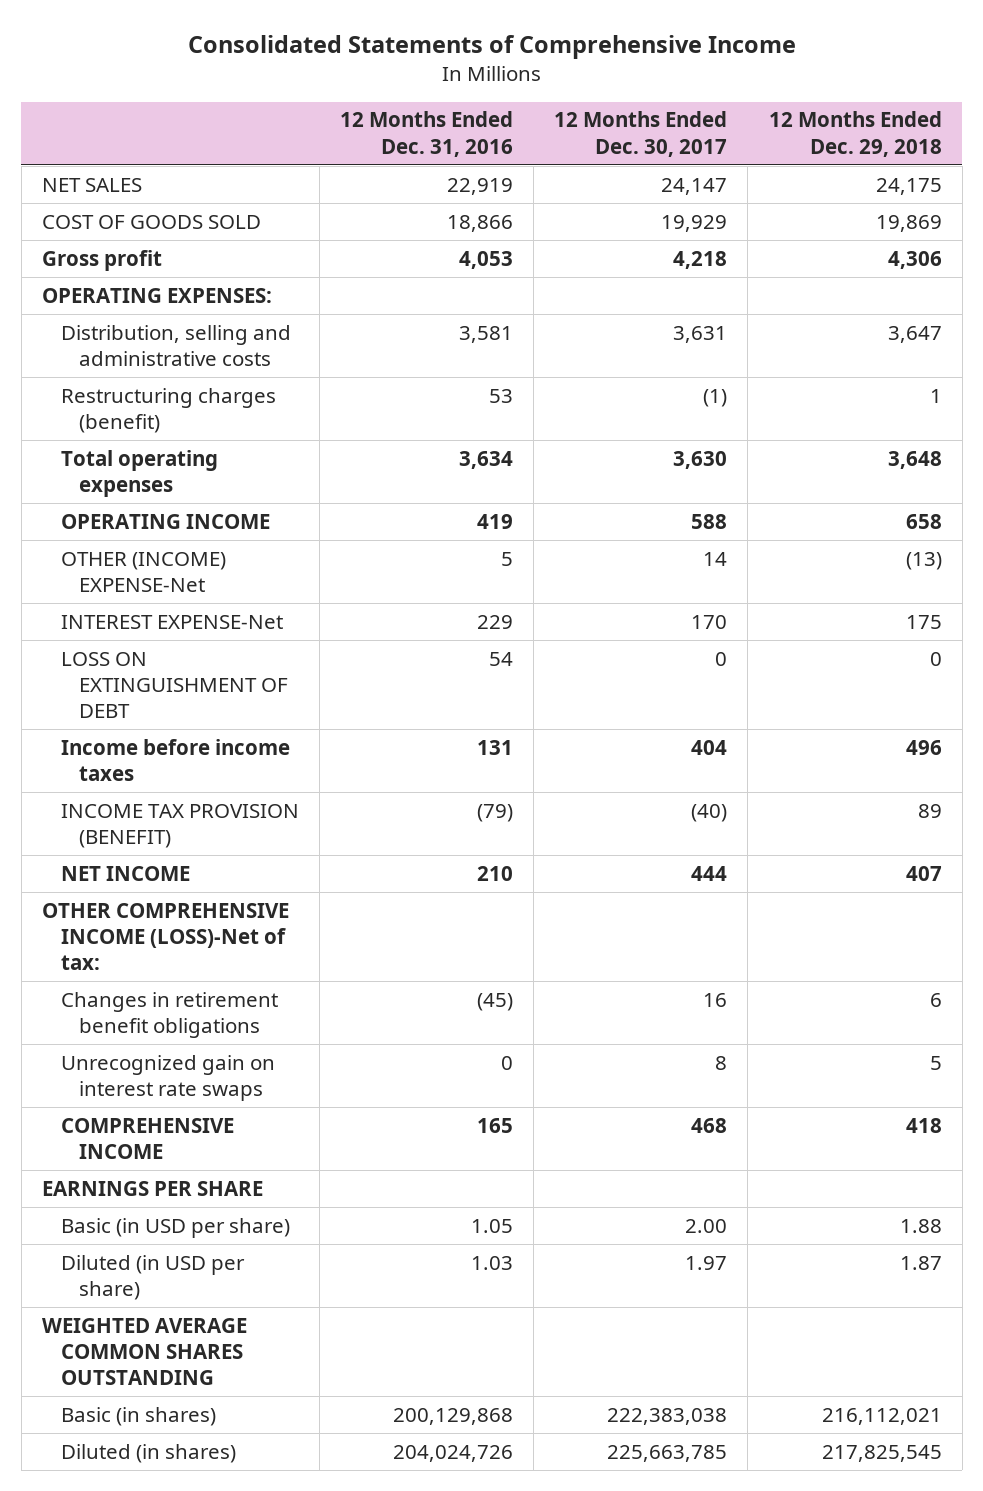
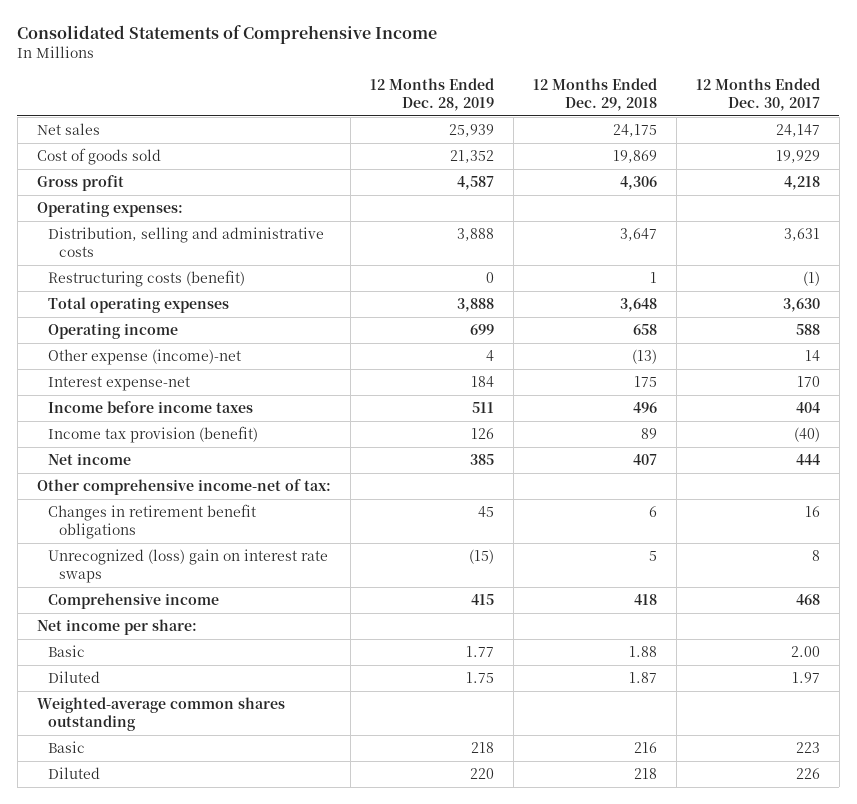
[339,111,513,157] 12 Months Ended Dec. 31, 2016 -> none
none -> [369,78,494,112] 12 Months Ended Dec. 28, 2019
[41,177,142,192] NET SALES -> [36,122,100,135] Net sales
[41,214,261,229] COST OF GOODS SOLD -> [36,147,161,165] Cost of goods sold
[41,287,272,303] OPERATING EXPENSES: -> [36,200,183,217] Operating expenses:
[60,387,276,433] Restructuring charges (benefit) -> [48,269,246,287] Restructuring costs (benefit)
[60,651,289,719] LOSS ON EXTINGUISHMENT OF DEBT -> none
[60,513,270,529] OPERATING INCOME -> [48,322,179,339] Operating income
[60,551,226,592] OTHER (INCOME) EXPENSE-Net -> [48,348,242,365] Other expense (income)-net
[60,614,283,629] INTEREST EXPENSE-Net -> [48,375,191,391] Interest expense-net
[60,803,299,848] INCOME TAX PROVISION (BENEFIT) -> [48,425,259,443] Income tax provision (benefit)
[60,865,190,881] NET INCOME -> [48,452,132,465] Net income
[41,902,289,971] OTHER COMPREHENSIVE INCOME (LOSS)-Net of tax: -> [36,478,331,495] Other comprehensive income-net of tax:
[60,1054,275,1101] Unrecognized gain on interest rate swaps -> [48,548,329,583] Unrecognized (loss) gain on interest rate swaps
[60,1117,234,1159] COMPREHENSIVE INCOME -> [48,592,220,609] Comprehensive income
[41,1180,263,1196] EARNINGS PER SHARE -> [36,618,197,635] Net income per share:
[60,1217,290,1238] Basic (in USD per share) -> [48,644,86,657] Basic
[60,1254,245,1300] Diluted (in USD per share) -> [48,670,101,683] Diluted
[41,1317,247,1386] WEIGHTED AVERAGE COMMON SHARES OUTSTANDING -> [36,696,285,731] Weighted-average common shares outstanding
[60,1406,216,1426] Basic (in shares) -> [48,740,86,753] Basic
[607,1407,728,1425] 222,383,038 -> [795,741,820,753] 223
[821,1407,942,1425] 216,112,021 -> [633,741,657,753] 216
[60,1443,236,1463] Diluted (in shares) -> [48,766,101,779] Diluted
[607,1444,728,1462] 225,663,785 -> [795,767,820,779] 226
[821,1444,942,1462] 217,825,545 -> [633,767,657,779] 218

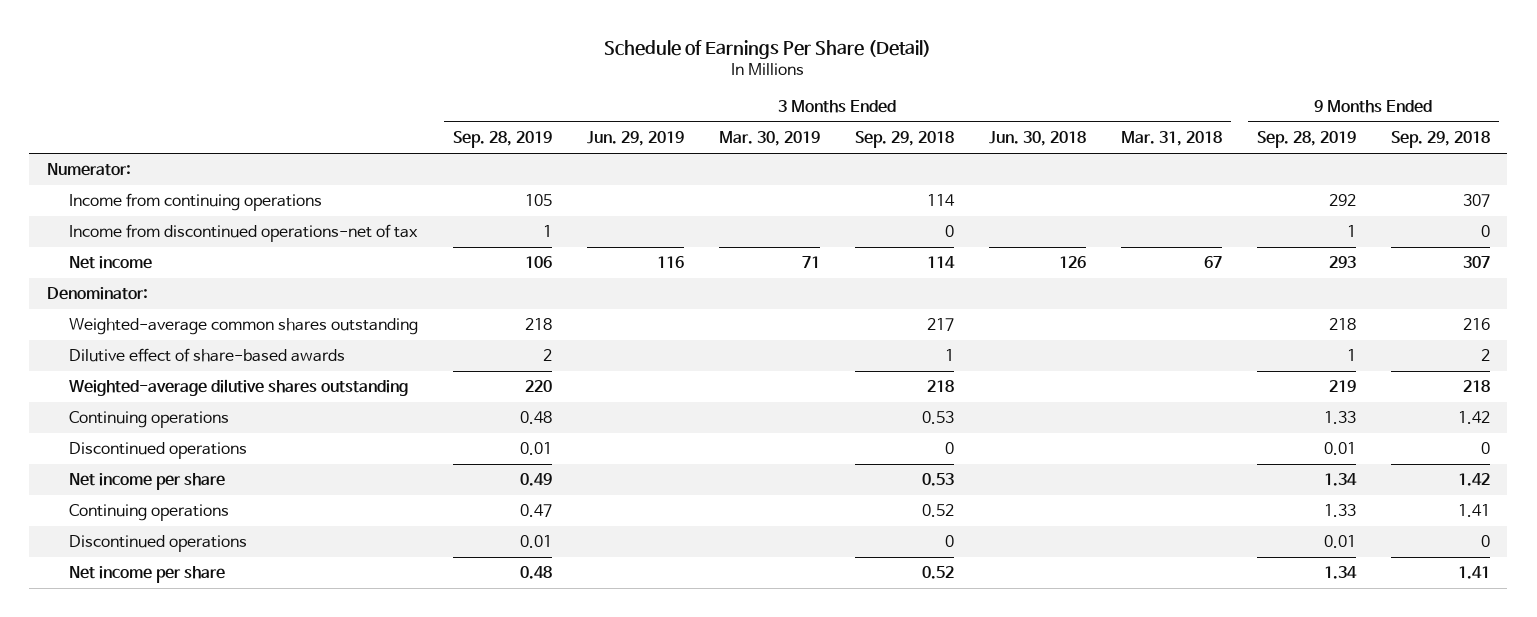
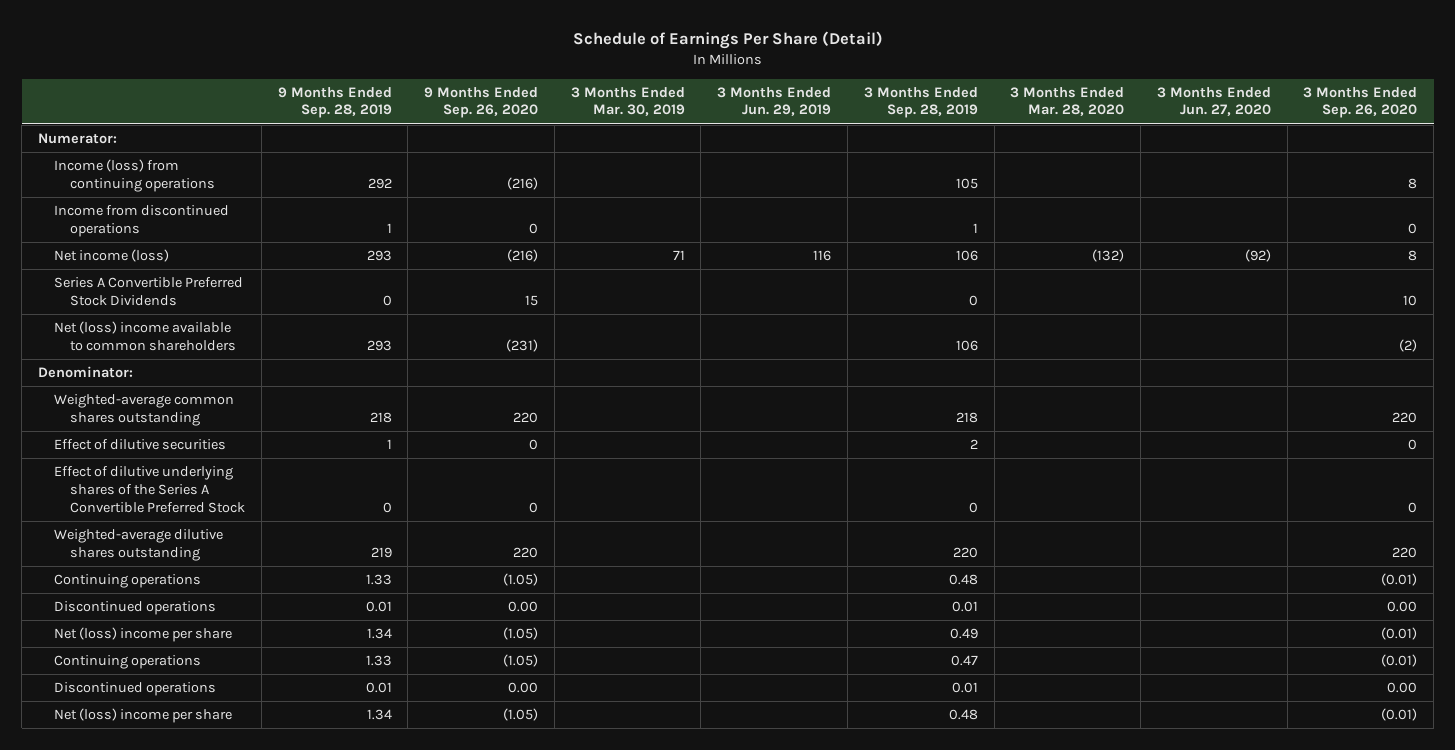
[854,131,954,149] Sep. 29, 2018 -> none
[988,131,1086,147] Jun. 30, 2018 -> none
[1120,131,1222,147] Mar. 31, 2018 -> none
[1390,131,1490,149] Sep. 29, 2018 -> none
none -> [424,86,539,119] 9 Months Ended Sep. 26, 2020
none -> [1010,86,1125,117] 3 Months Ended Mar. 28, 2020
none -> [1156,86,1271,117] 3 Months Ended Jun. 27, 2020
none -> [1303,86,1418,119] 3 Months Ended Sep. 26, 2020
[68,193,322,212] Income from continuing operations -> [54,159,216,192] Income (loss) from continuing operations
[68,224,418,243] Income from discontinued operations-net of tax -> [54,205,230,237] Income from discontinued operations
[68,256,152,270] Net income -> [54,249,170,263] Net income (loss)
none -> [54,277,244,306] Series A Convertible Preferred Stock Dividends
none -> [54,321,237,351] Net (loss) income available to common shareholders
[68,348,345,363] Dilutive effect of share-based awards -> [54,439,227,451] Effect of dilutive securities
none -> [54,466,246,513] Effect of dilutive underlying shares of the Series A Convertible Preferred Stock
[68,473,225,491] Net income per share -> [54,627,233,643] Net (loss) income per share
[68,566,225,584] Net income per share -> [54,708,233,724] Net (loss) income per share

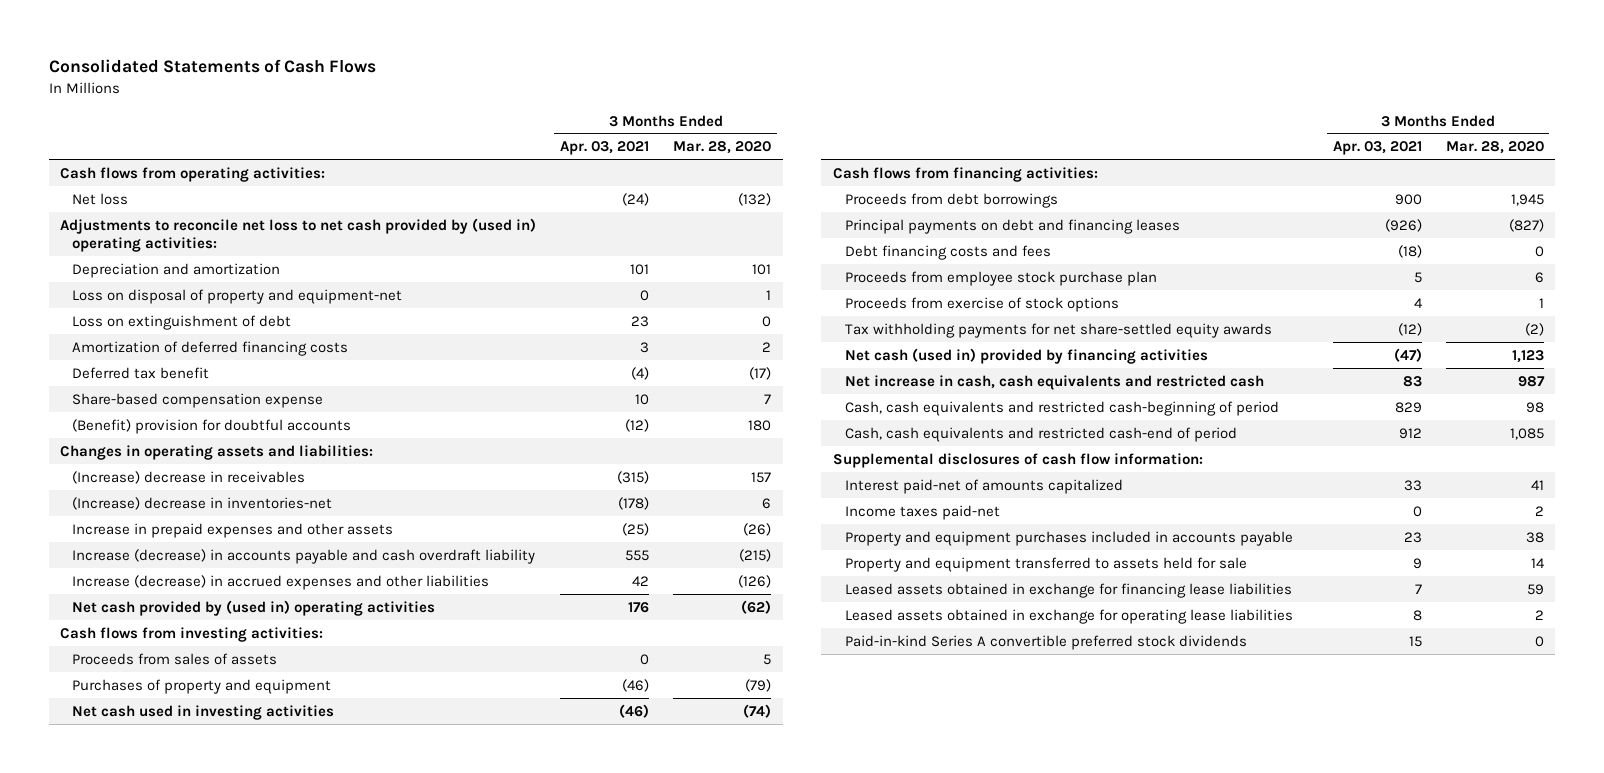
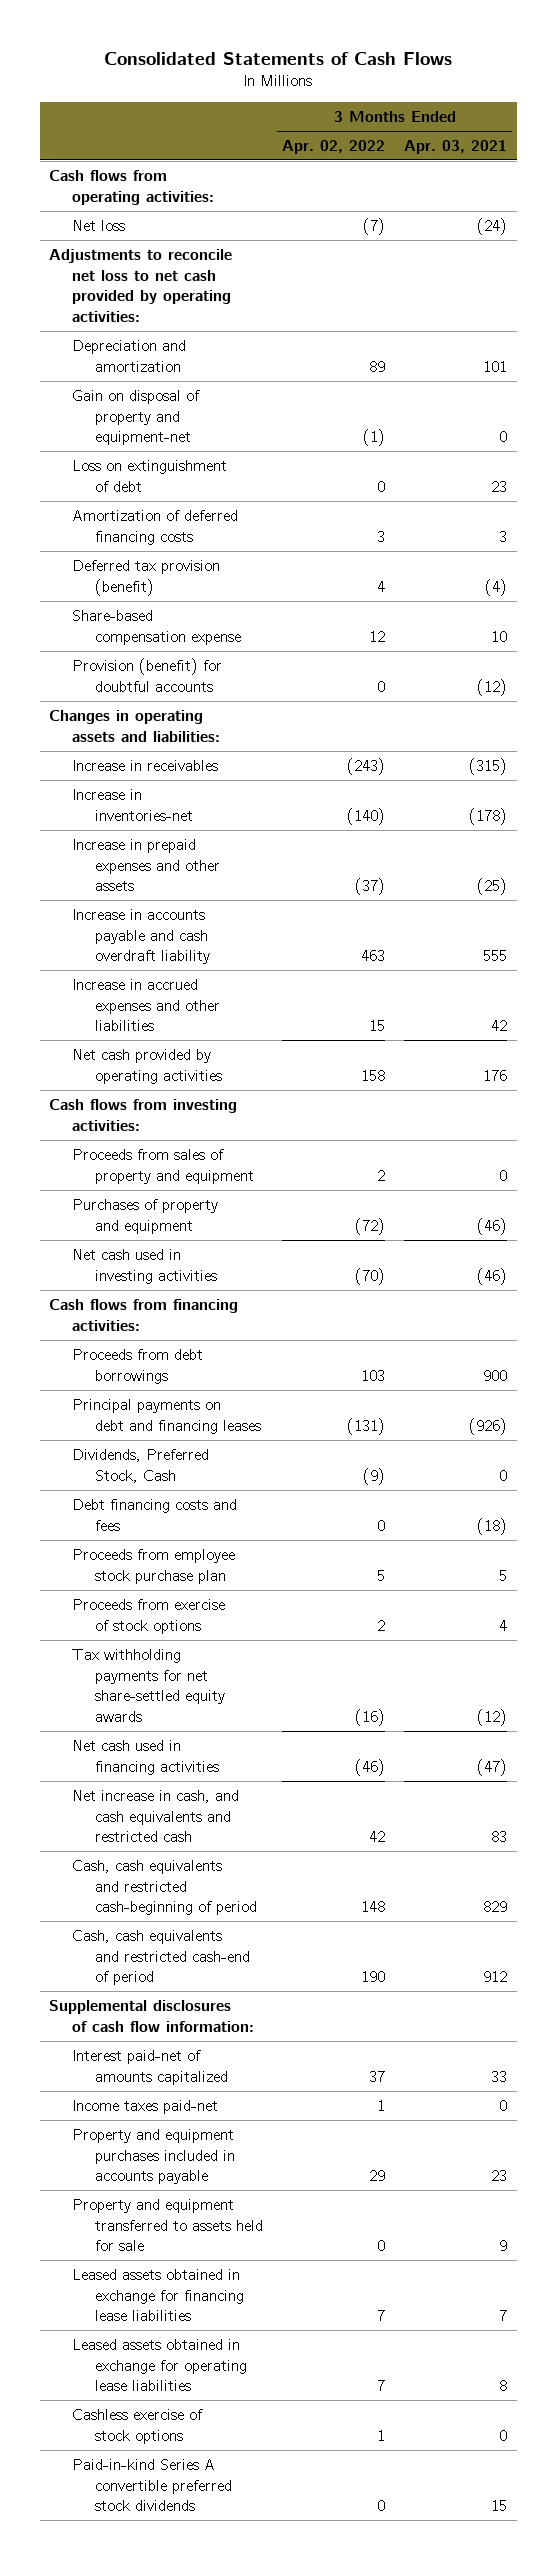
[673,141,772,155] Mar. 28, 2020 -> none
none -> [282,140,386,155] Apr. 02, 2022
[60,217,537,253] Adjustments to reconcile net loss to net cash provided by (used in) operating activities: -> [49,248,233,323] Adjustments to reconcile net loss to net cash provided by operating activities:
[72,288,403,304] Loss on disposal of property and equipment-net -> [72,389,201,446] Gain on disposal of property and equipment-net
[72,366,210,379] Deferred tax benefit -> [72,559,221,596] Deferred tax provision (benefit)
[72,418,352,434] (Benefit) provision for doubtful accounts -> [72,657,223,692] Provision (benefit) for doubtful accounts
[72,470,306,484] (Increase) decrease in receivables -> [72,759,219,771] Increase in receivables
[72,496,333,510] (Increase) decrease in inventories-net -> [72,788,194,821] Increase in inventories-net
[72,548,536,564] Increase (decrease) in accounts payable and cash overdraft liability -> [72,908,211,965] Increase in accounts payable and cash overdraft liability
[72,574,490,590] Increase (decrease) in accrued expenses and other liabilities -> [72,978,221,1032] Increase in accrued expenses and other liabilities
[72,599,436,616] Net cash provided by (used in) operating activities -> [72,1048,223,1084] Net cash provided by operating activities
[72,652,278,665] Proceeds from sales of assets -> [72,1148,255,1184] Proceeds from sales of property and equipment
none -> [72,1448,210,1483] Dividends, Preferred Stock, Cash
[844,347,1208,364] Net cash (used in) provided by financing activities -> [72,1739,220,1775] Net cash used in financing activities
[844,374,1264,390] Net increase in cash, cash equivalents and restricted cash -> [72,1789,240,1843] Net increase in cash, and cash equivalents and restricted cash
none -> [72,2408,204,2444] Cashless exercise of stock options

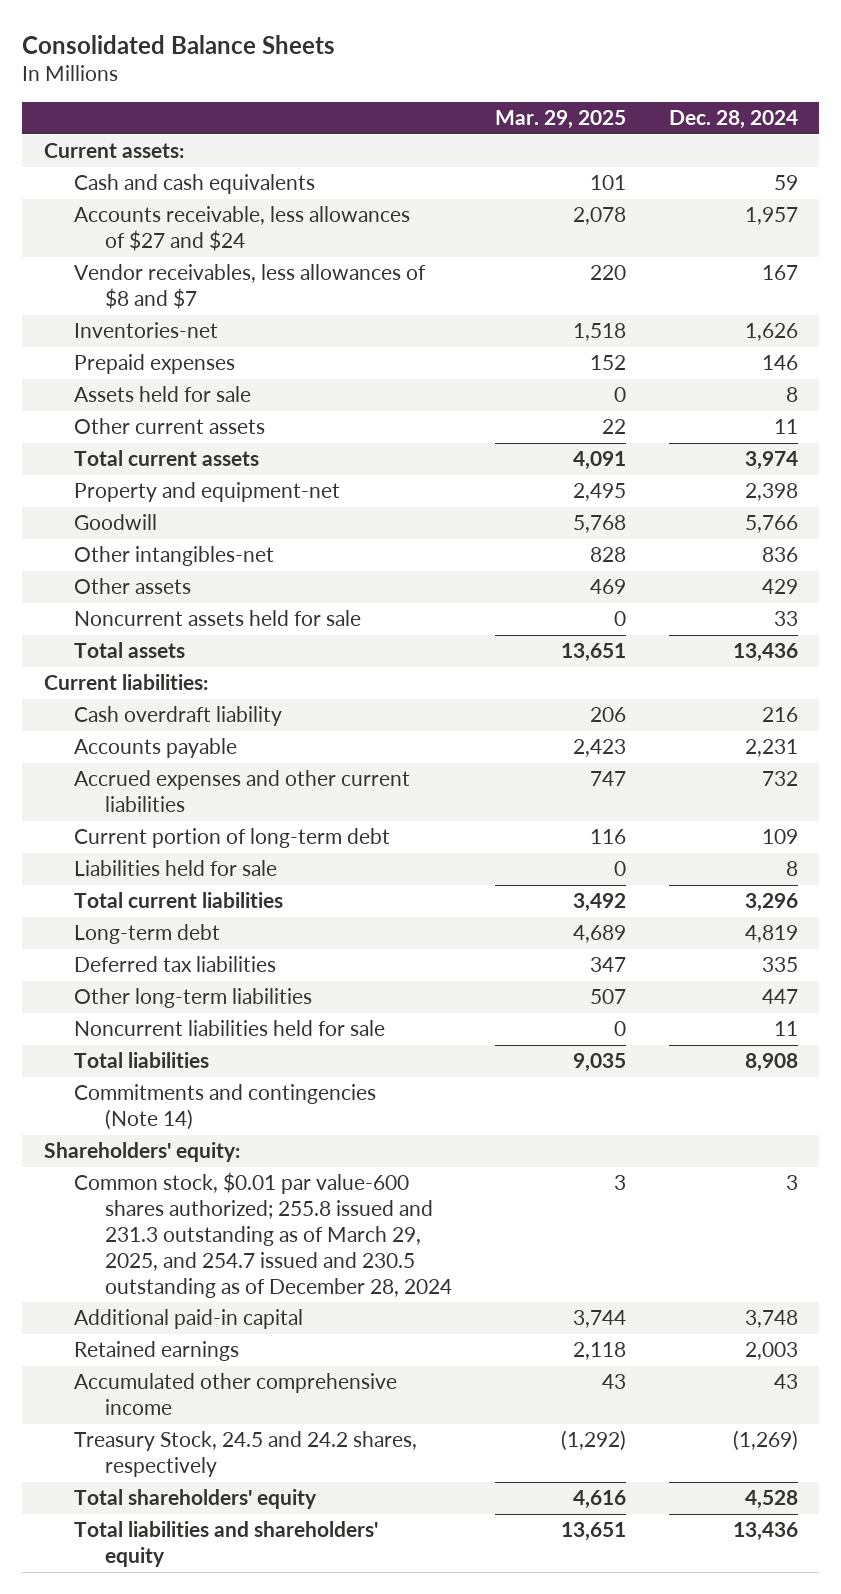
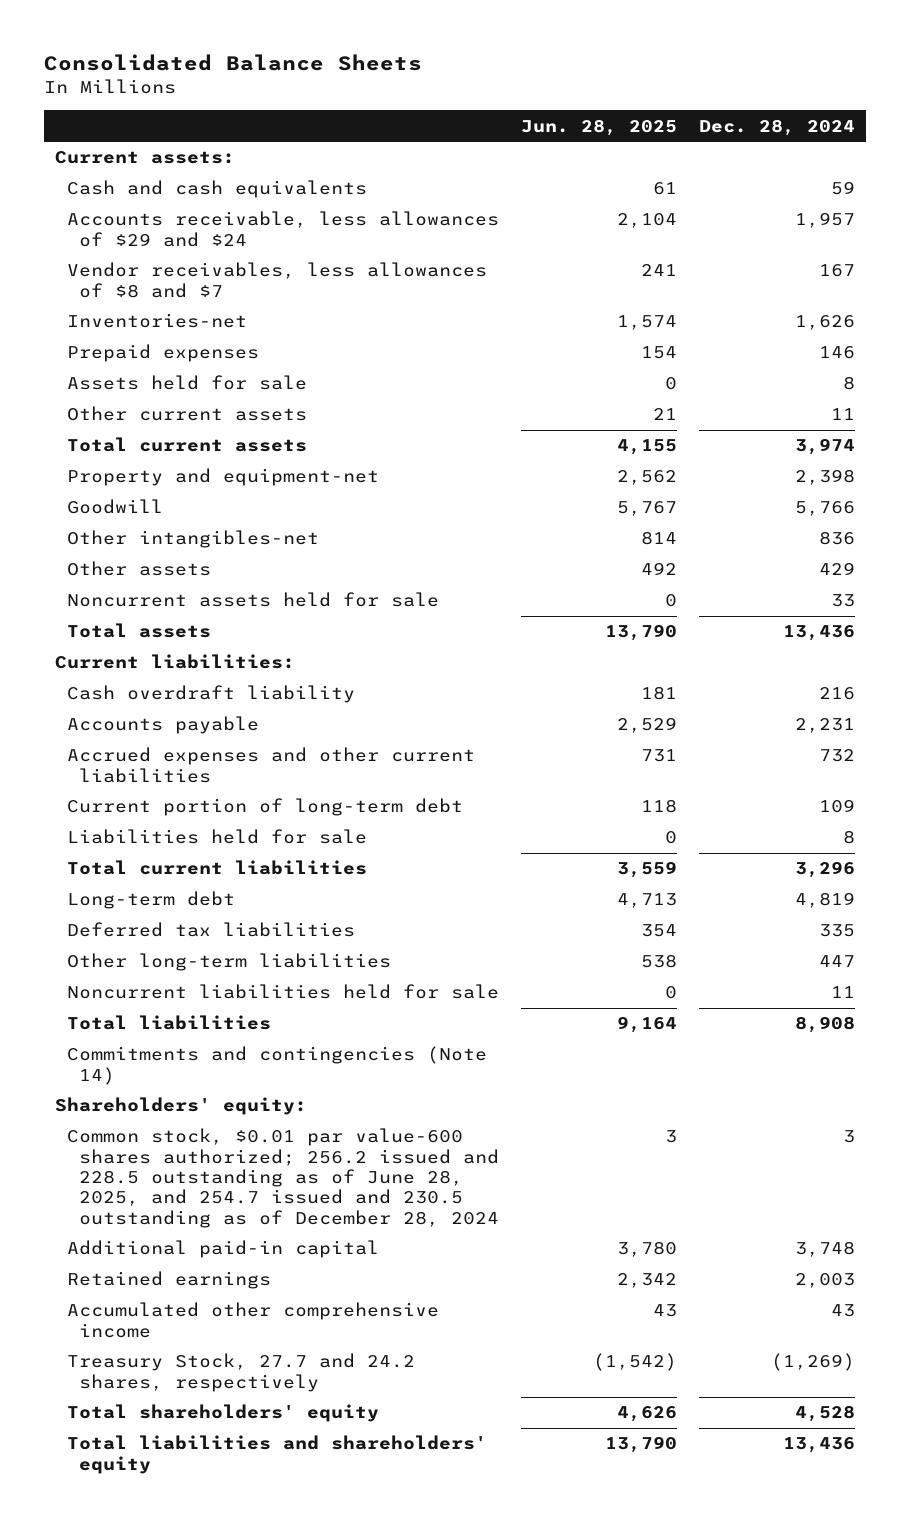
[494,109,626,129] Mar. 29, 2025 -> none
none -> [520,118,677,136] Jun. 28, 2025
[74,206,411,252] Accounts receivable, less allowances of $27 and $24 -> [66,211,499,247] Accounts receivable, less allowances of $29 and $24
[74,1172,452,1298] Common stock, $0.01 par value-600 shares authorized; 255.8 issued and 231.3 outstanding as of March 29, 2025, and 254.7 issued and 230.5 outstanding as of December 28, 2024 -> [66,1128,499,1228] Common stock, $0.01 par value-600 shares authorized; 256.2 issued and 228.5 outstanding as of June 28, 2025, and 254.7 issued and 230.5 outstanding as of December 28, 2024
[74,1431,418,1478] Treasury Stock, 24.5 and 24.2 shares, respectively -> [66,1353,415,1392] Treasury Stock, 27.7 and 24.2 shares, respectively

